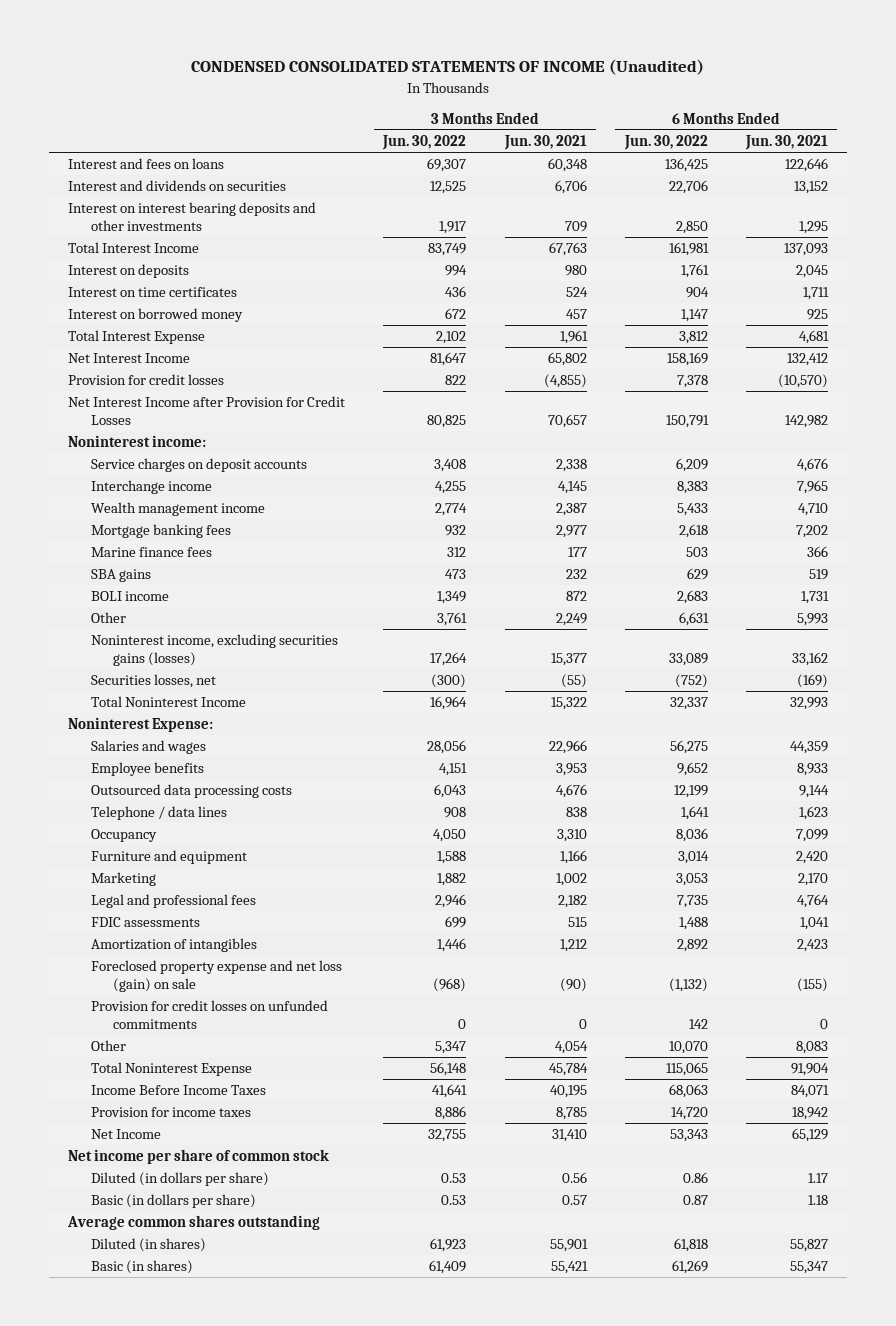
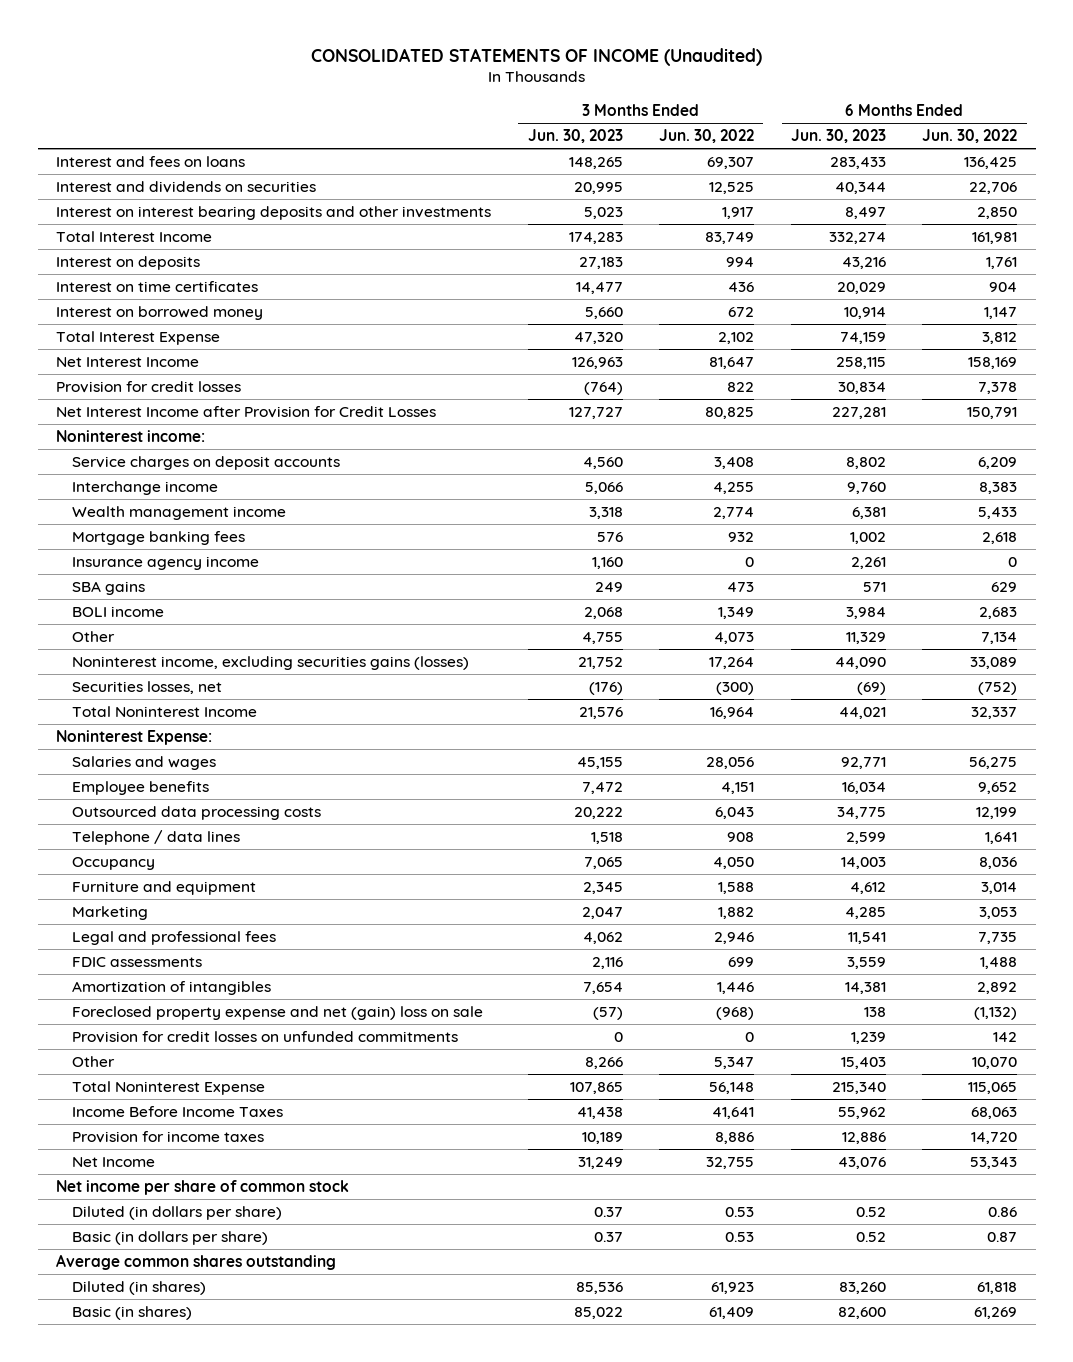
[191,59,705,76] CONDENSED CONSOLIDATED STATEMENTS OF INCOME (Unaudited) -> [310,47,762,66] CONSOLIDATED STATEMENTS OF INCOME (Unaudited)
[503,135,587,151] Jun. 30, 2021 -> none
[744,135,828,151] Jun. 30, 2021 -> none
none -> [527,129,623,144] Jun. 30, 2023
none -> [790,129,886,144] Jun. 30, 2023
[90,547,212,558] Marine finance fees -> none
none -> [72,556,260,571] Insurance agency income
[437,612,468,627] 3,761 -> [714,632,755,645] 4,073
[678,612,709,627] 6,631 -> [981,632,1018,645] 7,134
[90,960,342,993] Foreclosed property expense and net loss (gain) on sale -> [72,1006,484,1021] Foreclosed property expense and net (gain) loss on sale

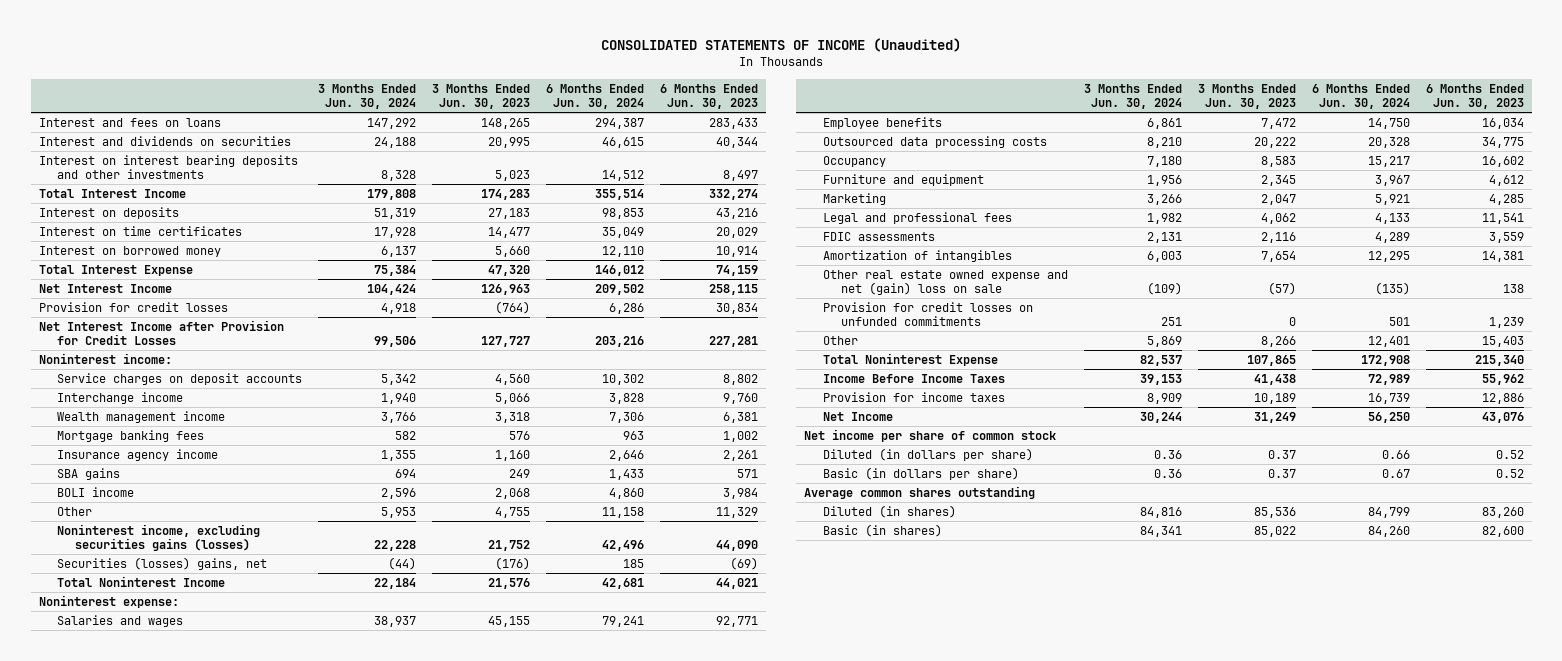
[659,129,755,144] Jun. 30, 2022 -> none
[922,129,1018,144] Jun. 30, 2022 -> none
none -> [318,83,417,109] 3 Months Ended Jun. 30, 2024
none -> [545,83,644,109] 6 Months Ended Jun. 30, 2024
[72,681,223,695] Securities losses, net -> [57,556,268,570] Securities (losses) gains, net
[55,730,212,746] Noninterest Expense: -> [38,594,179,608] Noninterest expense:
[72,830,241,846] Telephone / data lines -> none
[583,857,623,870] 7,065 -> [1260,155,1296,167] 8,583
[840,857,886,870] 14,003 -> [1481,155,1524,167] 16,602
[72,1006,484,1021] Foreclosed property expense and net (gain) loss on sale -> [822,269,1068,296] Other real estate owned expense and net (gain) loss on sale

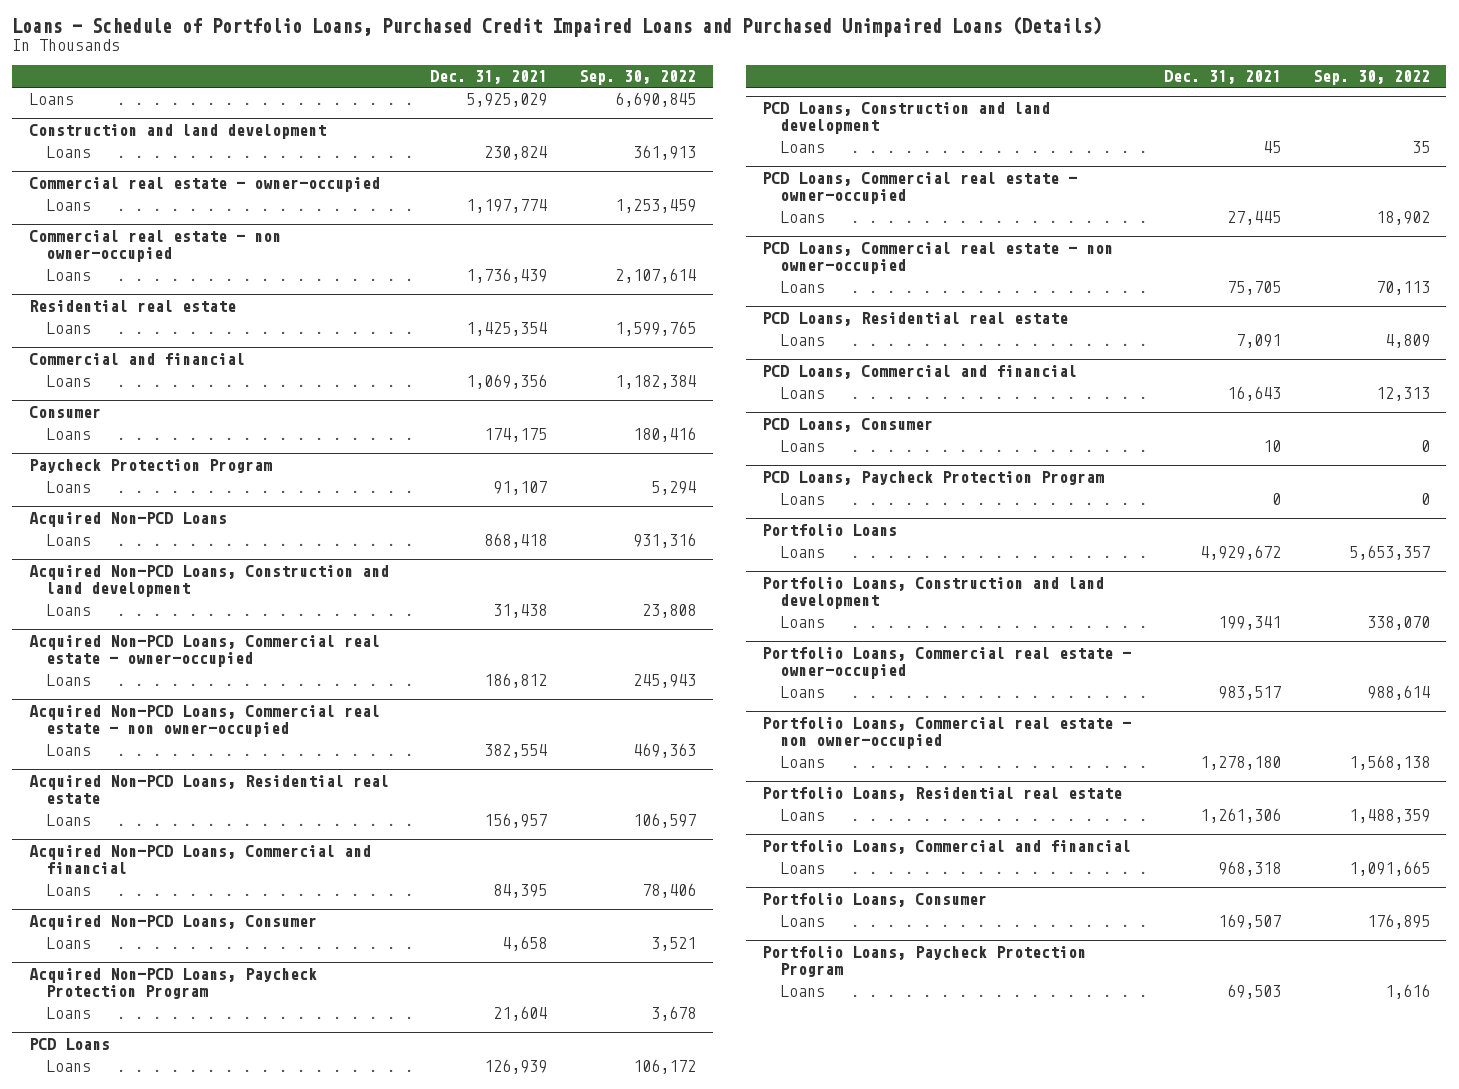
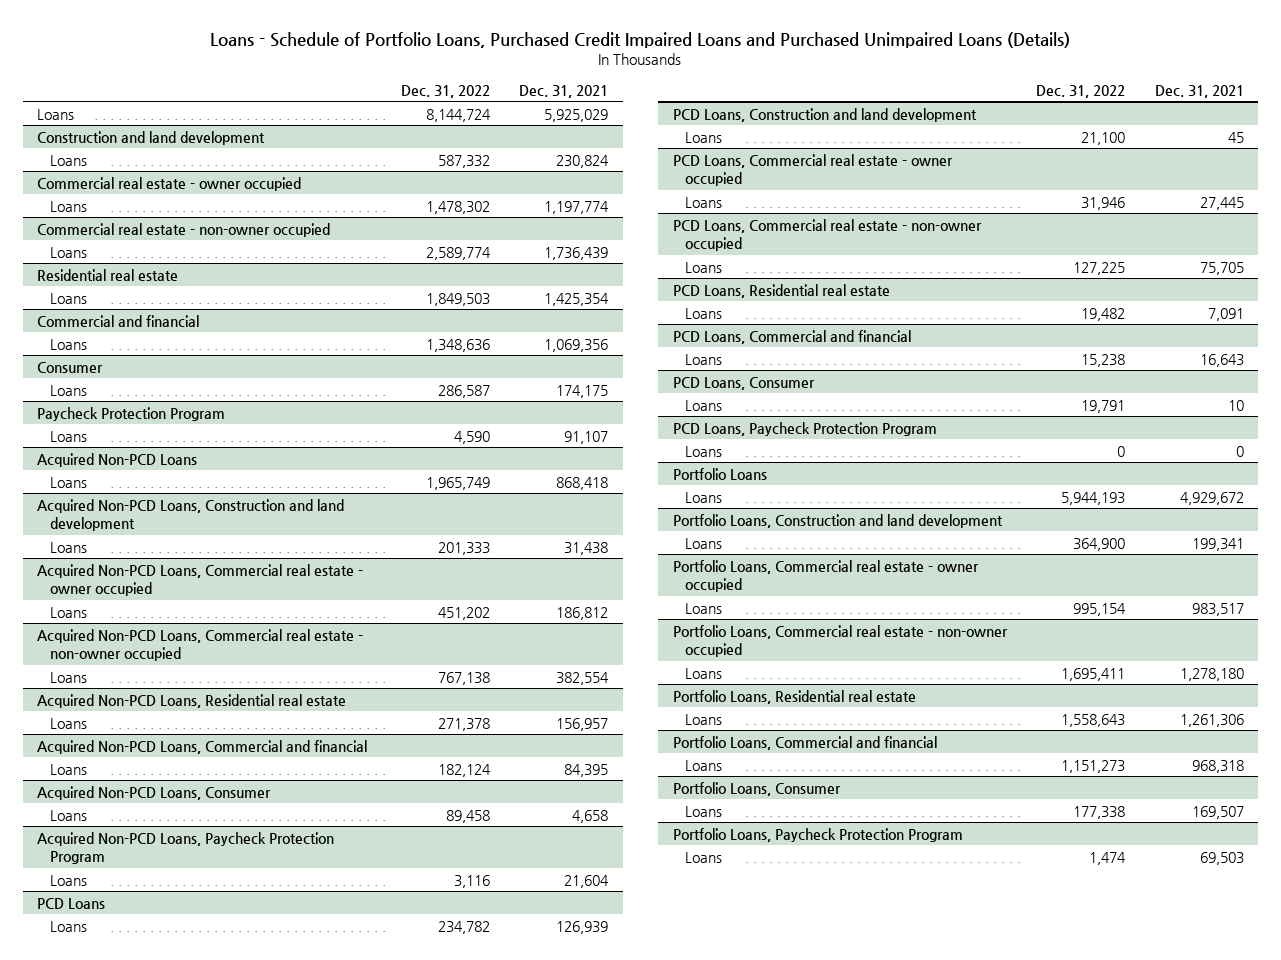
[579,70,697,86] Sep. 30, 2022 -> none
none -> [400,84,490,98] Dec. 31, 2022
[28,176,380,192] Commercial real estate - owner-occupied -> [37,176,302,191] Commercial real estate - owner occupied
[28,229,281,262] Commercial real estate - non owner-occupied -> [37,222,331,237] Commercial real estate - non-owner occupied
[28,634,380,667] Acquired Non-PCD Loans, Commercial real estate - owner-occupied -> [37,563,364,597] Acquired Non-PCD Loans, Commercial real estate - owner occupied
[28,704,380,737] Acquired Non-PCD Loans, Commercial real estate - non owner-occupied -> [37,628,364,662] Acquired Non-PCD Loans, Commercial real estate - non-owner occupied
[762,171,1078,204] PCD Loans, Commercial real estate - owner-occupied -> [672,153,953,187] PCD Loans, Commercial real estate - owner occupied
[762,241,1114,274] PCD Loans, Commercial real estate - non owner-occupied -> [672,218,982,252] PCD Loans, Commercial real estate - non-owner occupied
[762,646,1132,679] Portfolio Loans, Commercial real estate - owner-occupied -> [672,559,979,593] Portfolio Loans, Commercial real estate - owner occupied
[762,716,1132,749] Portfolio Loans, Commercial real estate - non owner-occupied -> [672,624,1008,658] Portfolio Loans, Commercial real estate - non-owner occupied

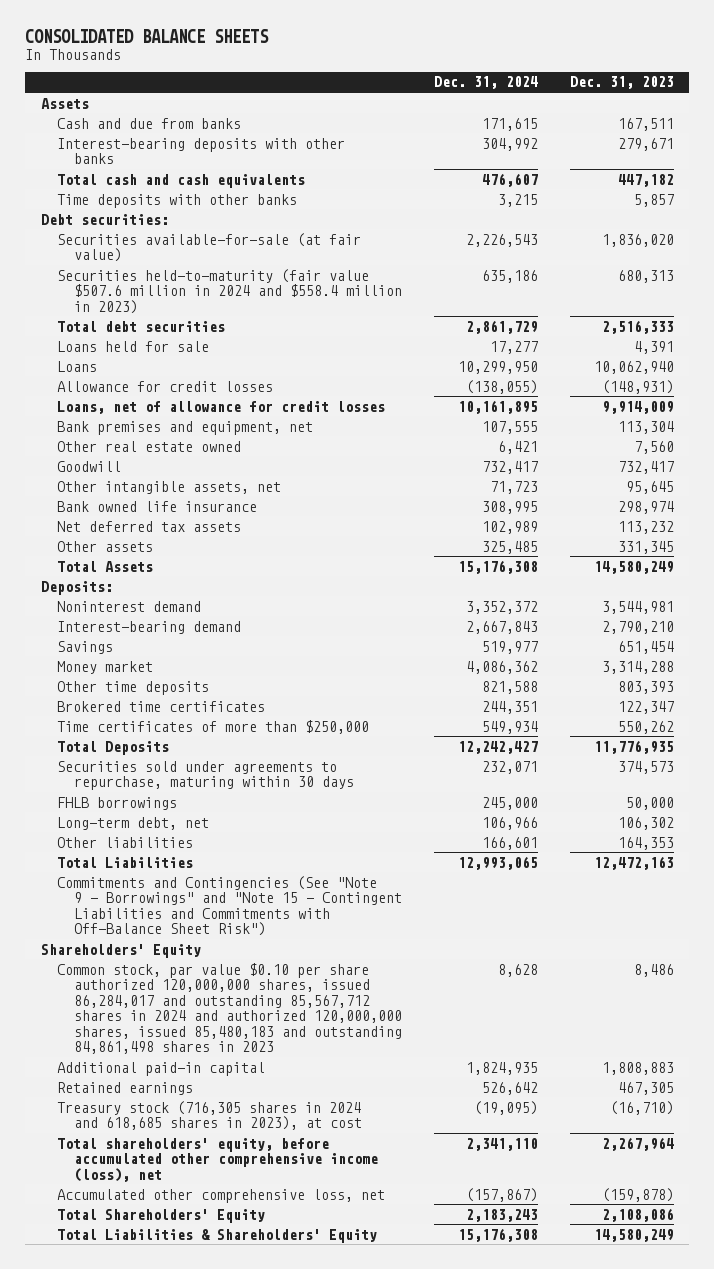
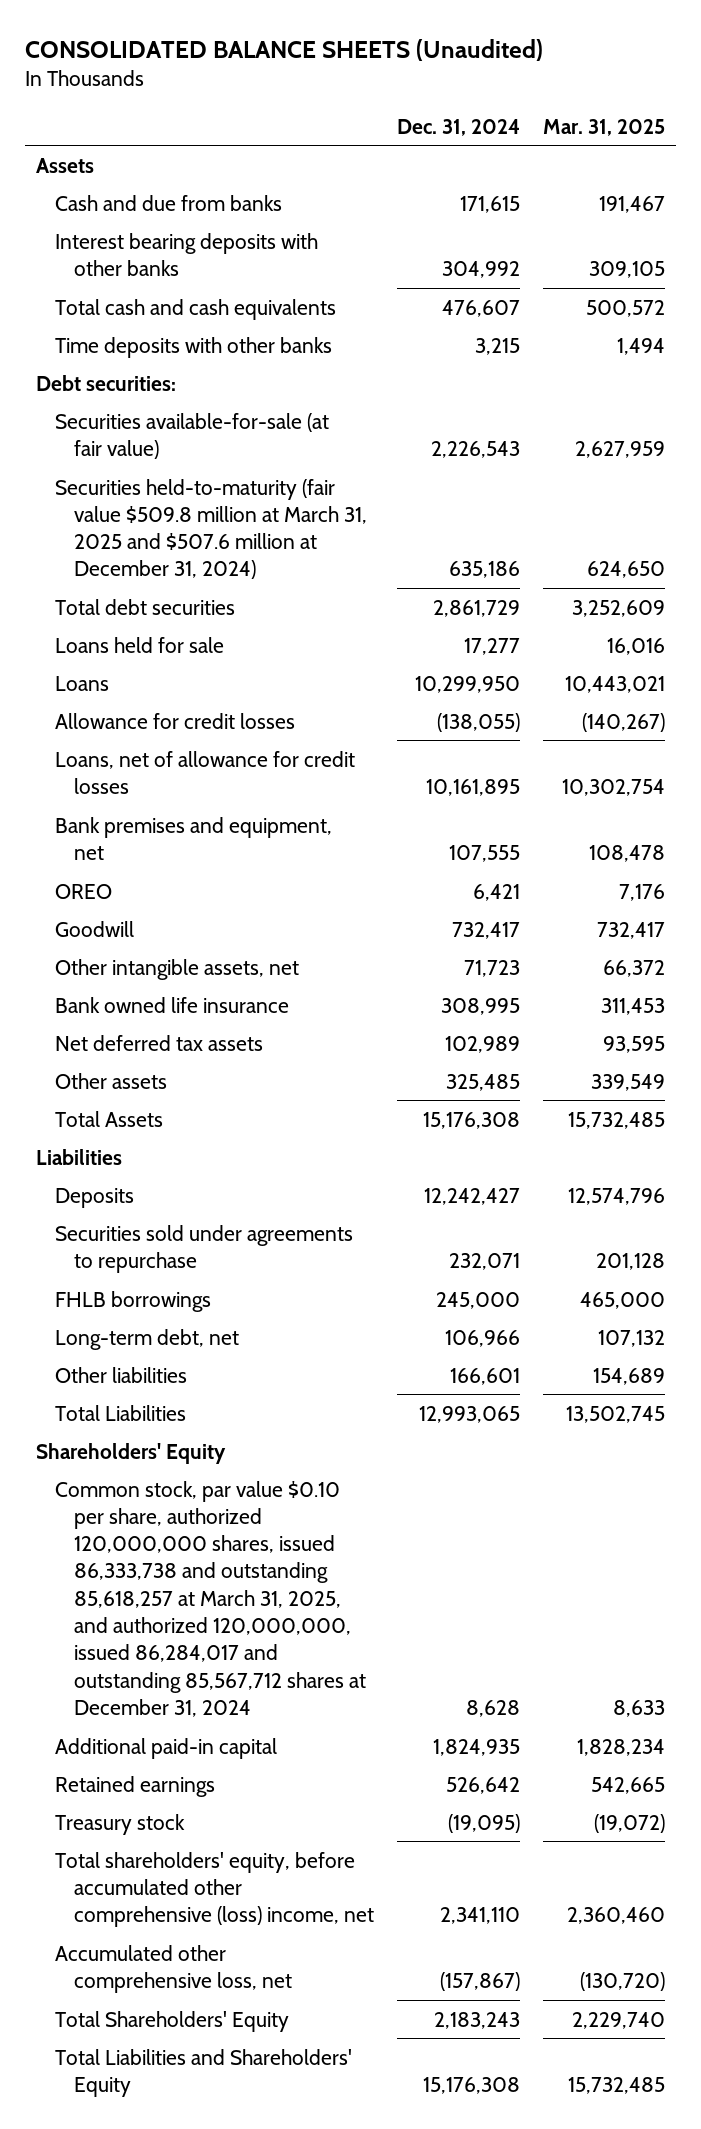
[24,29,269,44] CONSOLIDATED BALANCE SHEETS -> [24,38,543,61] CONSOLIDATED BALANCE SHEETS (Unaudited)
[569,76,674,90] Dec. 31, 2023 -> none
none -> [542,118,665,136] Mar. 31, 2025
[57,137,346,165] Interest-bearing deposits with other banks -> [54,232,318,276] Interest bearing deposits with other banks
[57,268,403,314] Securities held-to-maturity (fair value $507.6 million in 2024 and $558.4 million in 2023) -> [54,478,367,580] Securities held-to-maturity (fair value $509.8 million at March 31, 2025 and $507.6 million at December 31, 2024)
[57,440,242,452] Other real estate owned -> [54,883,112,899] OREO
[40,580,113,595] Deposits: -> none
[57,600,202,612] Noninterest demand -> none
[57,620,242,634] Interest-bearing demand -> none
[57,640,114,654] Savings -> none
[57,660,154,674] Money market -> none
[57,680,210,695] Other time deposits -> none
[57,700,266,712] Brokered time certificates -> none
[57,719,370,734] Time certificates of more than $250,000 -> none
none -> [36,1148,123,1165] Liabilities
[57,740,170,755] Total Deposits -> [54,1187,134,1208] Deposits
[57,760,355,791] Securities sold under agreements to repurchase, maturing within 30 days -> [54,1224,353,1273] Securities sold under agreements to repurchase
[57,875,403,937] Commitments and Contingencies (See "Note 9 - Borrowings" and "Note 15 - Contingent Liabilities and Commitments with Off-Balance Sheet Risk") -> none
[57,962,403,1055] Common stock, par value $0.10 per share authorized 120,000,000 shares, issued 86,284,017 and outstanding 85,567,712 shares in 2024 and authorized 120,000,000 shares, issued 85,480,183 and outstanding 84,861,498 shares in 2023 -> [54,1480,366,1718] Common stock, par value $0.10 per share, authorized 120,000,000 shares, issued 86,333,738 and outstanding 85,618,257 at March 31, 2025, and authorized 120,000,000, issued 86,284,017 and outstanding 85,567,712 shares at December 31, 2024
[57,1100,363,1131] Treasury stock (716,305 shares in 2024 and 618,685 shares in 2023), at cost -> [54,1813,185,1835] Treasury stock
[57,1137,379,1182] Total shareholders' equity, before accumulated other comprehensive income (loss), net -> [54,1851,374,1928] Total shareholders' equity, before accumulated other comprehensive (loss) income, net
[57,1228,378,1243] Total Liabilities & Shareholders' Equity -> [54,2048,352,2097] Total Liabilities and Shareholders' Equity

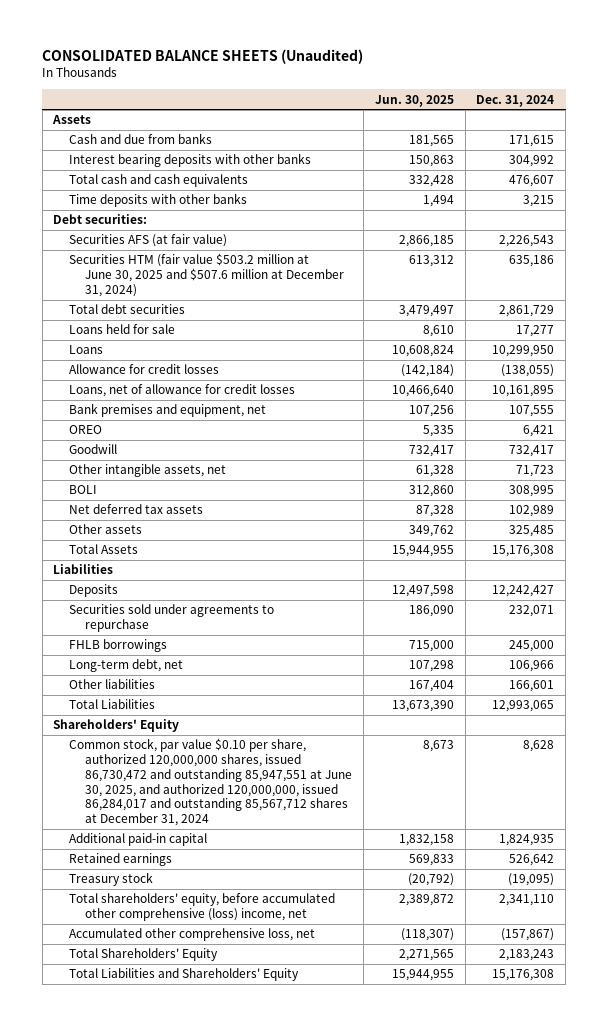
[542,118,665,136] Mar. 31, 2025 -> none
none -> [374,94,454,107] Jun. 30, 2025
[54,412,329,459] Securities available-for-sale (at fair value) -> [69,234,228,248] Securities AFS (at fair value)
[54,478,367,580] Securities held-to-maturity (fair value $509.8 million at March 31, 2025 and $507.6 million at December 31, 2024) -> [69,253,345,297] Securities HTM (fair value $503.2 million at June 30, 2025 and $507.6 million at December 31, 2024)
[54,996,289,1013] Bank owned life insurance -> [69,485,98,495] BOLI
[54,1480,366,1718] Common stock, par value $0.10 per share, authorized 120,000,000 shares, issued 86,333,738 and outstanding 85,618,257 at March 31, 2025, and authorized 120,000,000, issued 86,284,017 and outstanding 85,567,712 shares at December 31, 2024 -> [69,738,353,827] Common stock, par value $0.10 per share, authorized 120,000,000 shares, issued 86,730,472 and outstanding 85,947,551 at June 30, 2025, and authorized 120,000,000, issued 86,284,017 and outstanding 85,567,712 shares at December 31, 2024

